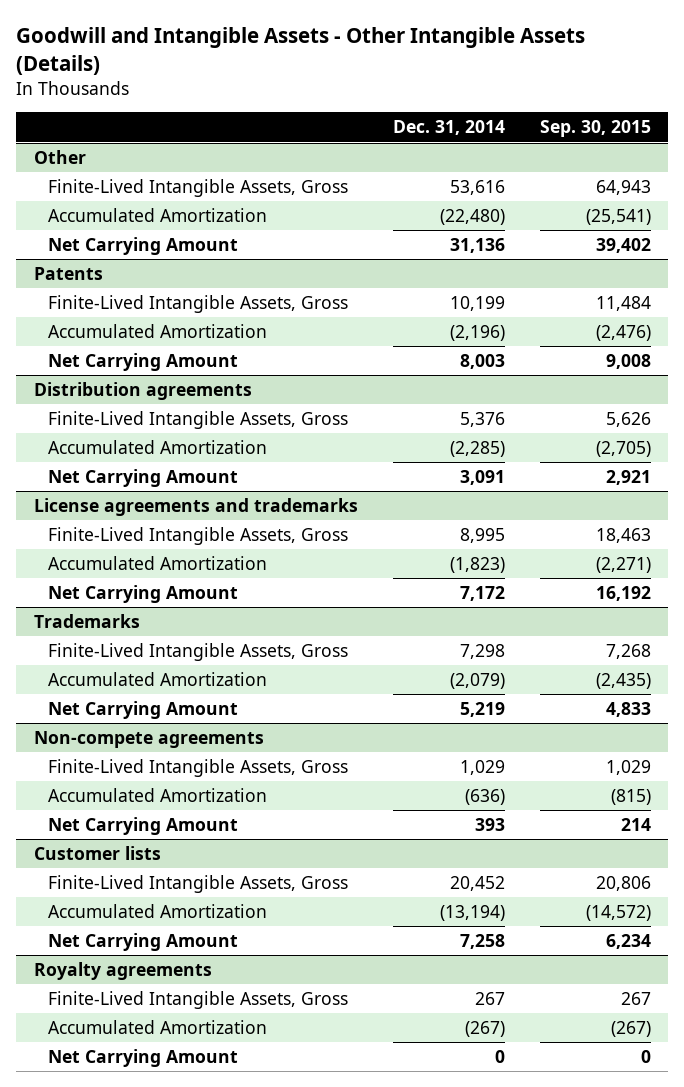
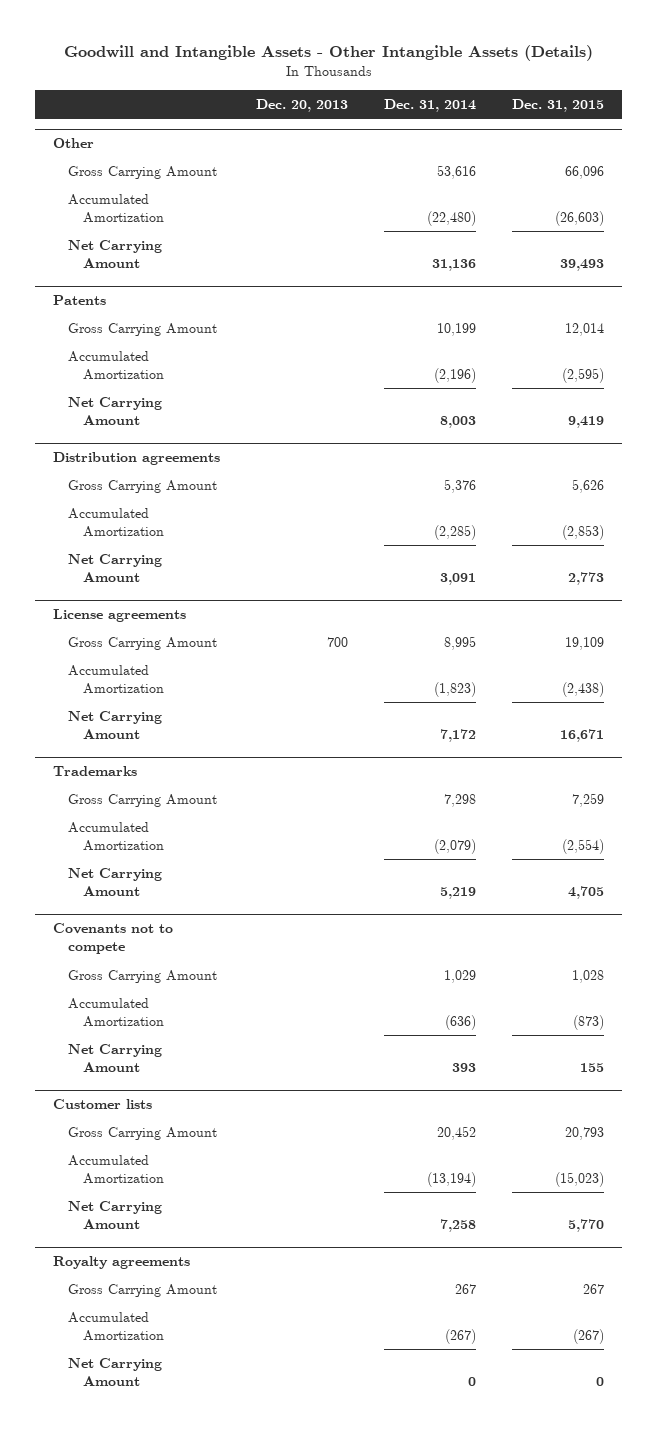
[539,120,651,138] Sep. 30, 2015 -> none
none -> [256,99,349,113] Dec. 20, 2013
none -> [511,99,604,113] Dec. 31, 2015
[48,179,349,198] Finite-Lived Intangible Assets, Gross -> [67,166,217,180] Gross Carrying Amount
[48,295,349,314] Finite-Lived Intangible Assets, Gross -> [67,323,217,337] Gross Carrying Amount
[48,411,349,430] Finite-Lived Intangible Assets, Gross -> [67,480,217,494] Gross Carrying Amount
[33,498,358,517] License agreements and trademarks -> [53,609,187,623] License agreements
[48,527,349,546] Finite-Lived Intangible Assets, Gross -> [67,637,217,651] Gross Carrying Amount
[48,643,349,662] Finite-Lived Intangible Assets, Gross -> [67,794,217,808] Gross Carrying Amount
[33,731,264,749] Non-compete agreements -> [53,923,174,955] Covenants not to compete
[48,759,349,778] Finite-Lived Intangible Assets, Gross -> [67,970,217,984] Gross Carrying Amount
[48,875,349,894] Finite-Lived Intangible Assets, Gross -> [67,1127,217,1141] Gross Carrying Amount
[48,991,349,1010] Finite-Lived Intangible Assets, Gross -> [67,1284,217,1298] Gross Carrying Amount

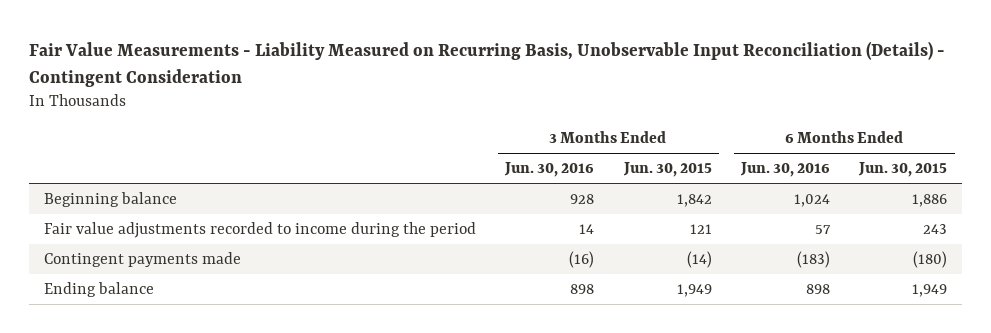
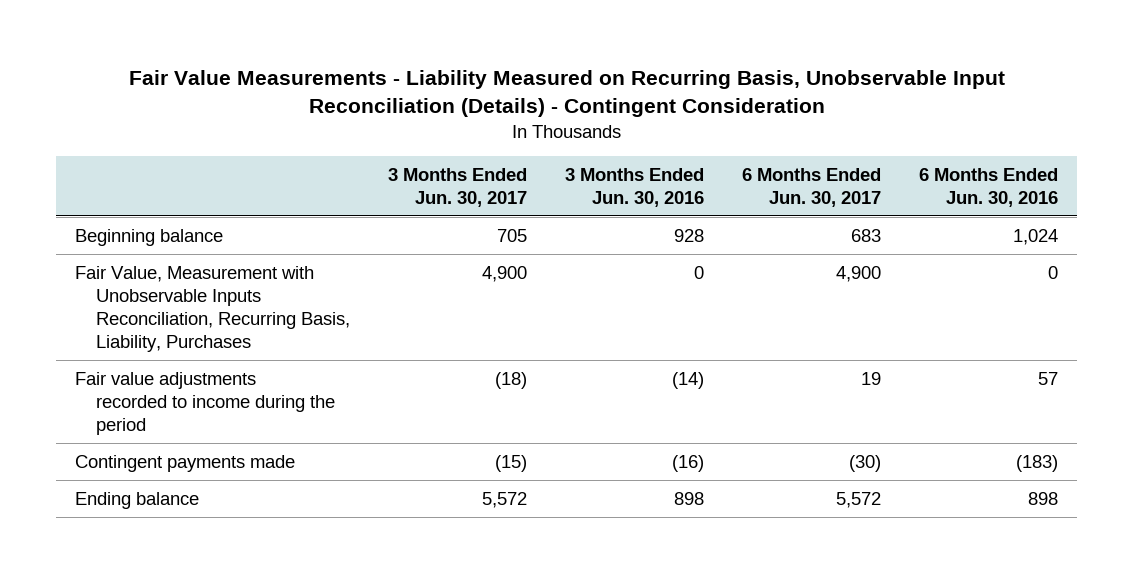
[622,162,712,178] Jun. 30, 2015 -> none
[858,162,948,178] Jun. 30, 2015 -> none
none -> [387,167,527,207] 3 Months Ended Jun. 30, 2017
none -> [741,167,881,207] 6 Months Ended Jun. 30, 2017
none -> [75,265,350,352] Fair Value, Measurement with Unobservable Inputs Reconciliation, Recurring Basis, Liability, Purchases
[579,223,595,234] 14 -> [671,371,704,389] (14)

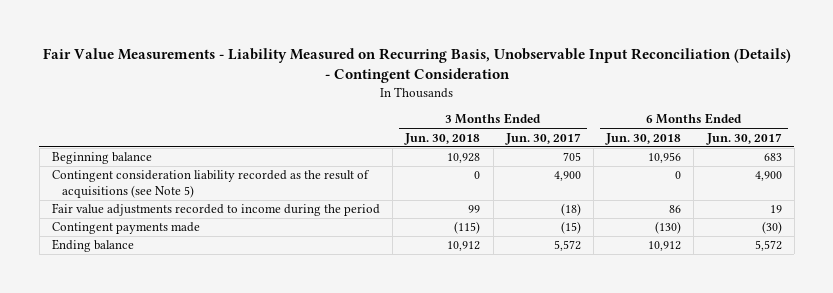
[564,167,704,207] 3 Months Ended Jun. 30, 2016 -> none
[918,167,1058,207] 6 Months Ended Jun. 30, 2016 -> none
none -> [404,132,481,145] Jun. 30, 2018
none -> [605,132,682,145] Jun. 30, 2018
[75,265,350,352] Fair Value, Measurement with Unobservable Inputs Reconciliation, Recurring Basis, Liability, Purchases -> [51,170,370,198] Contingent consideration liability recorded as the result of acquisitions (see Note 5)

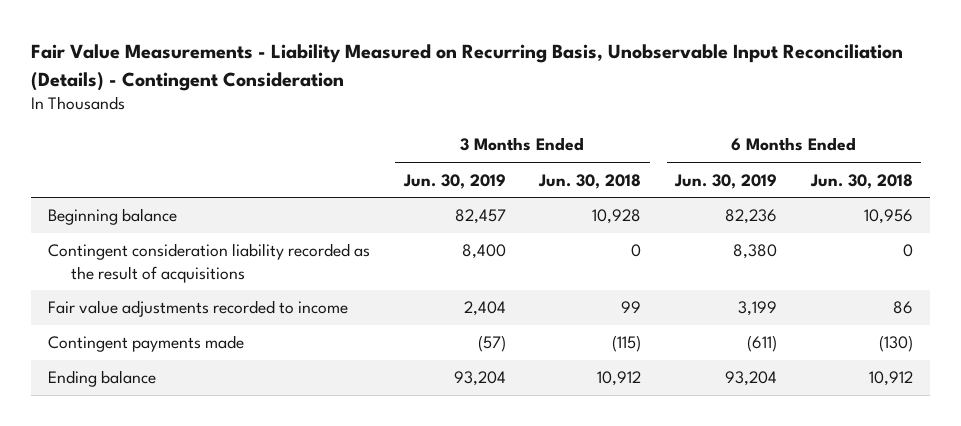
[504,132,581,145] Jun. 30, 2017 -> none
[705,132,782,145] Jun. 30, 2017 -> none
none -> [402,173,506,189] Jun. 30, 2019
none -> [674,173,778,189] Jun. 30, 2019
[51,170,370,198] Contingent consideration liability recorded as the result of acquisitions (see Note 5) -> [47,243,370,283] Contingent consideration liability recorded as the result of acquisitions
[51,203,380,217] Fair value adjustments recorded to income during the period -> [47,300,348,318] Fair value adjustments recorded to income

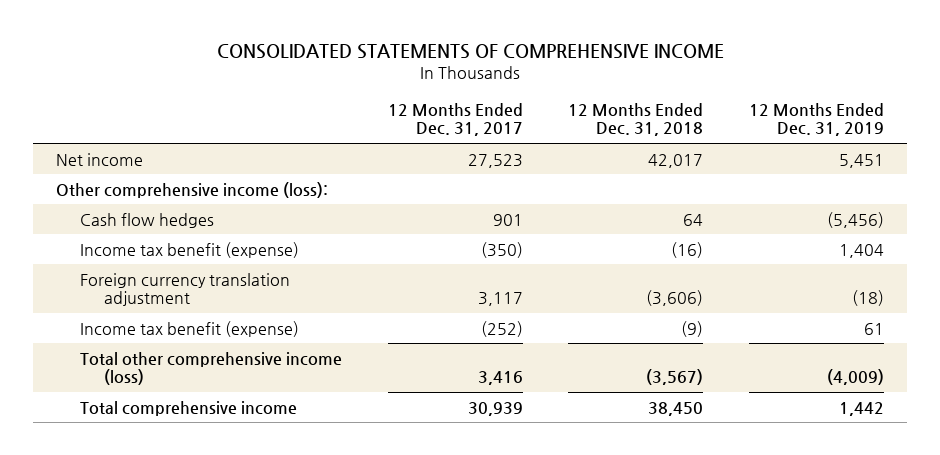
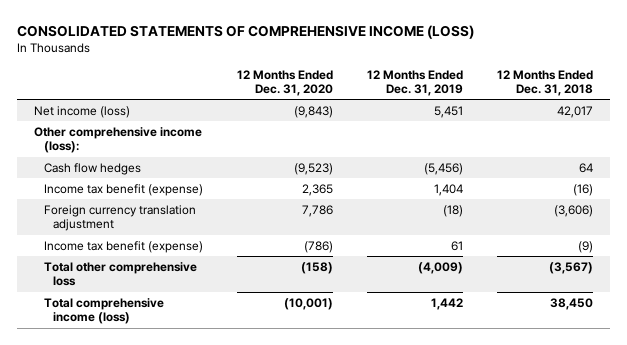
[216,44,724,60] CONSOLIDATED STATEMENTS OF COMPREHENSIVE INCOME -> [16,24,474,39] CONSOLIDATED STATEMENTS OF COMPREHENSIVE INCOME (LOSS)
[387,102,523,137] 12 Months Ended Dec. 31, 2017 -> none
none -> [236,69,333,97] 12 Months Ended Dec. 31, 2020
[55,152,143,166] Net income -> [33,105,130,118] Net income (loss)
[79,351,342,386] Total other comprehensive income (loss) -> [43,261,197,287] Total other comprehensive loss
[79,400,297,416] Total comprehensive income -> [43,297,164,325] Total comprehensive income (loss)

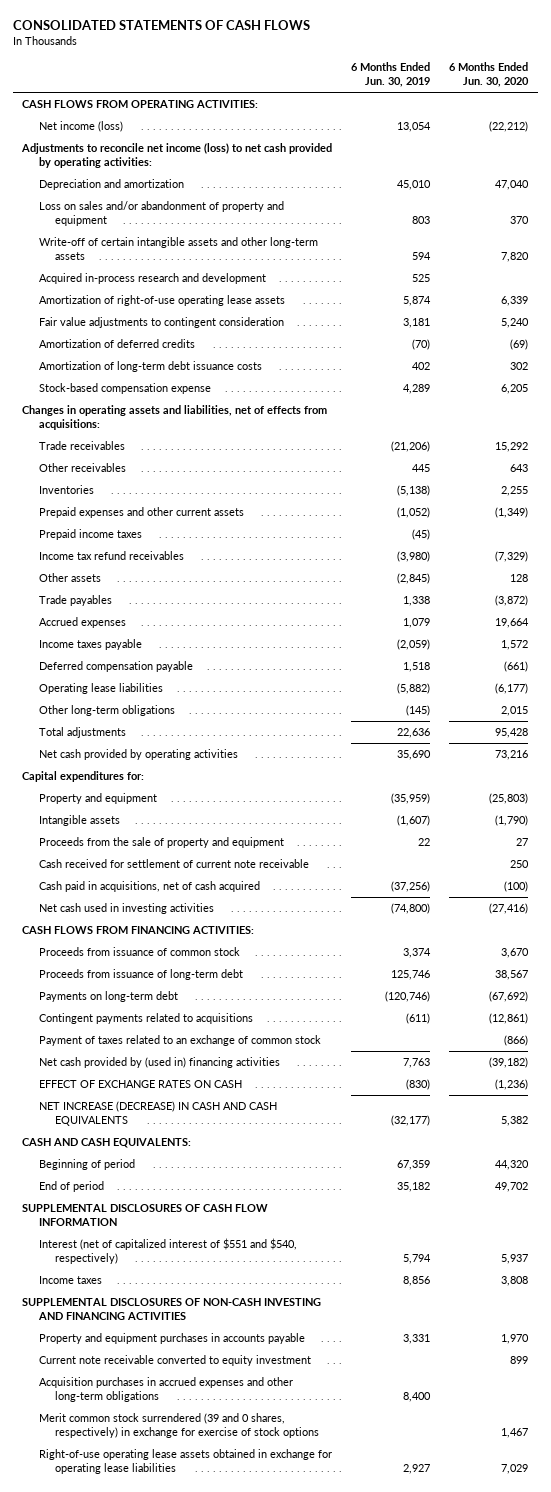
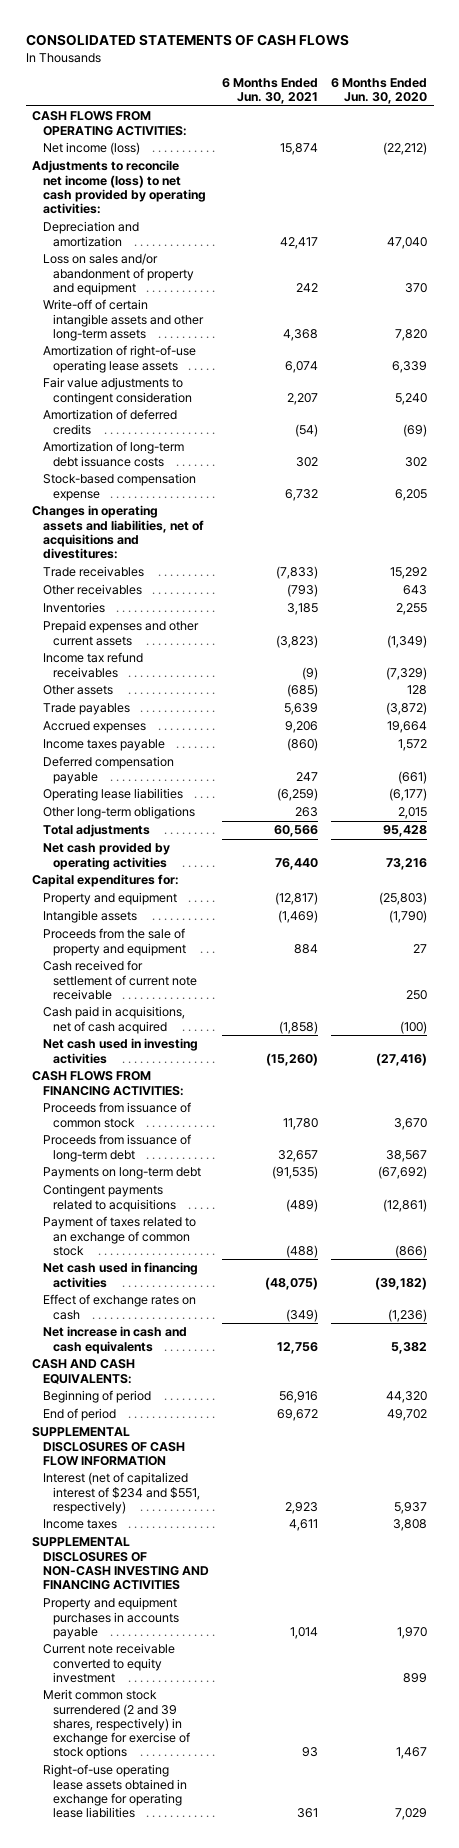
[351,62,431,88] 6 Months Ended Jun. 30, 2019 -> none
none -> [221,78,318,105] 6 Months Ended Jun. 30, 2021
[38,273,266,285] Acquired in-process research and development -> none
[22,405,328,431] Changes in operating assets and liabilities, net of effects from acquisitions: -> [32,505,204,559] Changes in operating assets and liabilities, net of acquisitions and divestitures:
[38,529,142,541] Prepaid income taxes -> none
[38,1057,280,1069] Net cash provided by (used in) financing activities -> [42,1262,198,1288] Net cash used in financing activities
[38,1080,242,1089] EFFECT OF EXCHANGE RATES ON CASH -> [42,1294,196,1320] Effect of exchange rates on cash
[38,1101,277,1127] NET INCREASE (DECREASE) IN CASH AND CASH EQUIVALENTS -> [42,1326,187,1354] Net increase in cash and cash equivalents
[38,1238,297,1265] Interest (net of capitalized interest of $551 and $540, respectively) -> [42,1472,200,1514] Interest (net of capitalized interest of $234 and $551, respectively)
[38,1377,293,1403] Acquisition purchases in accrued expenses and other long-term obligations -> none
[38,1413,320,1439] Merit common stock surrendered (39 and 0 shares, respectively) in exchange for exercise of stock options -> [42,1689,190,1760] Merit common stock surrendered (2 and 39 shares, respectively) in exchange for exercise of stock options

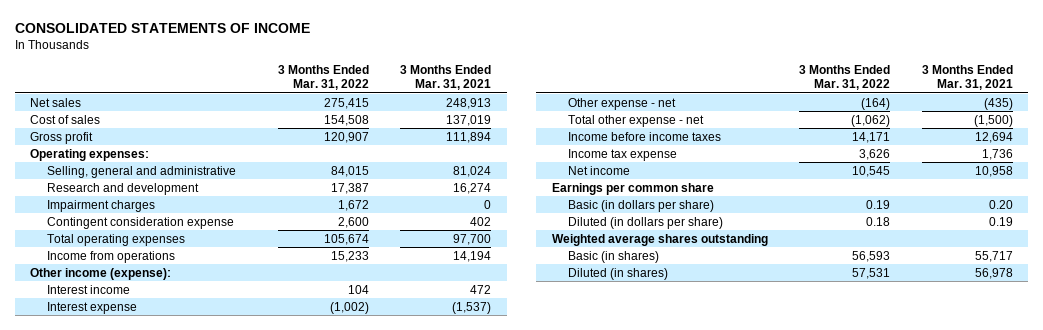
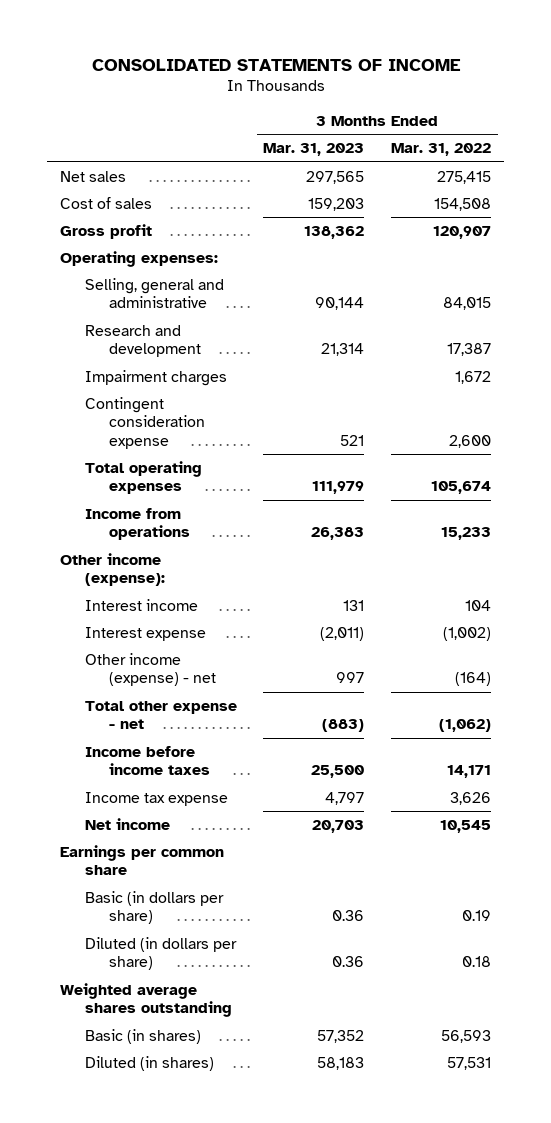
[399,65,491,91] 3 Months Ended Mar. 31, 2021 -> none
none -> [263,143,365,157] Mar. 31, 2023
[568,97,677,110] Other expense - net -> [84,652,216,687] Other income (expense) - net

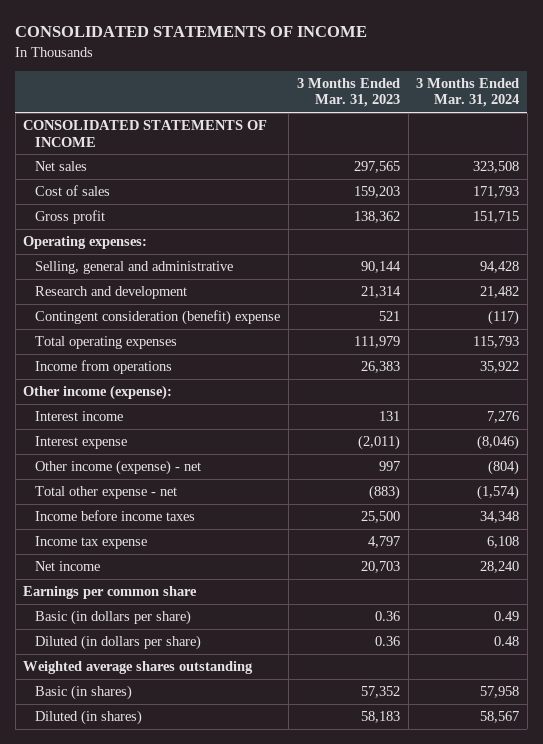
[391,143,492,157] Mar. 31, 2022 -> none
none -> [416,78,520,108] 3 Months Ended Mar. 31, 2024
none -> [23,120,268,147] CONSOLIDATED STATEMENTS OF INCOME
[84,369,227,386] Impairment charges -> none
[84,396,205,449] Contingent consideration expense -> [35,310,281,326] Contingent consideration (benefit) expense

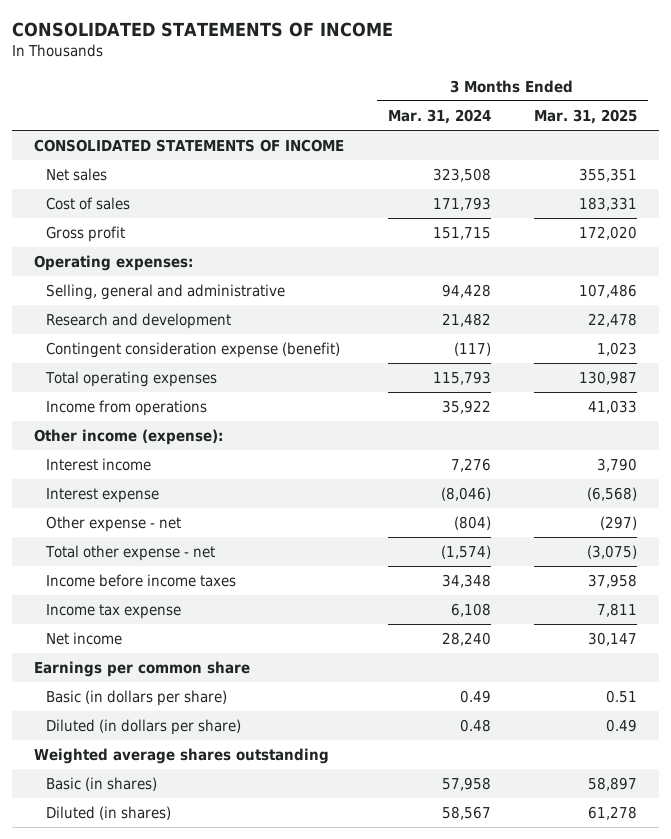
[296,78,400,108] 3 Months Ended Mar. 31, 2023 -> none
none -> [534,109,638,125] Mar. 31, 2025
[35,310,281,326] Contingent consideration (benefit) expense -> [45,342,340,359] Contingent consideration expense (benefit)
[35,460,202,476] Other income (expense) - net -> [45,516,181,533] Other expense - net

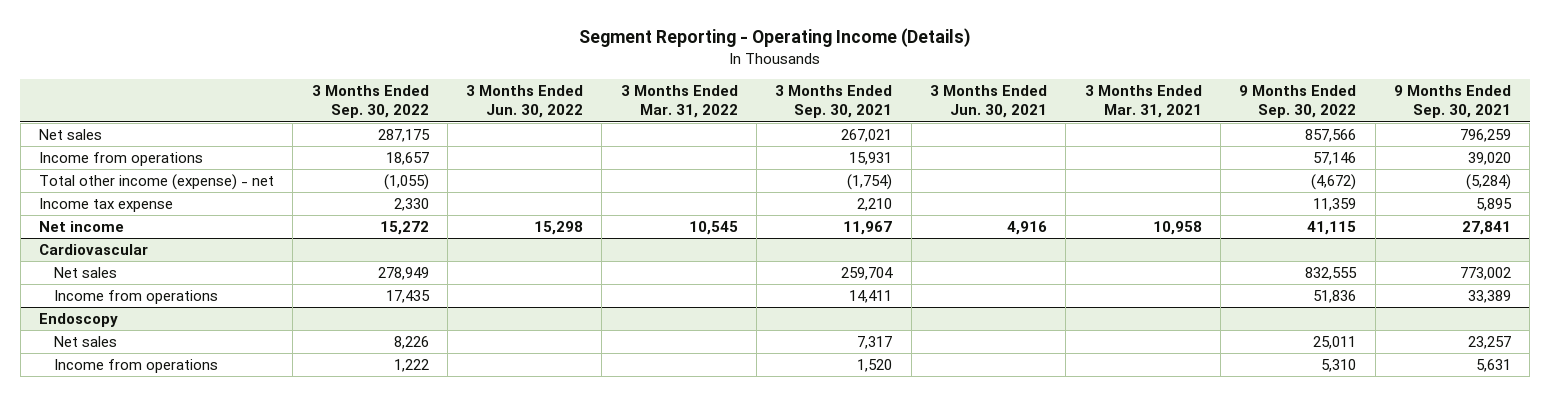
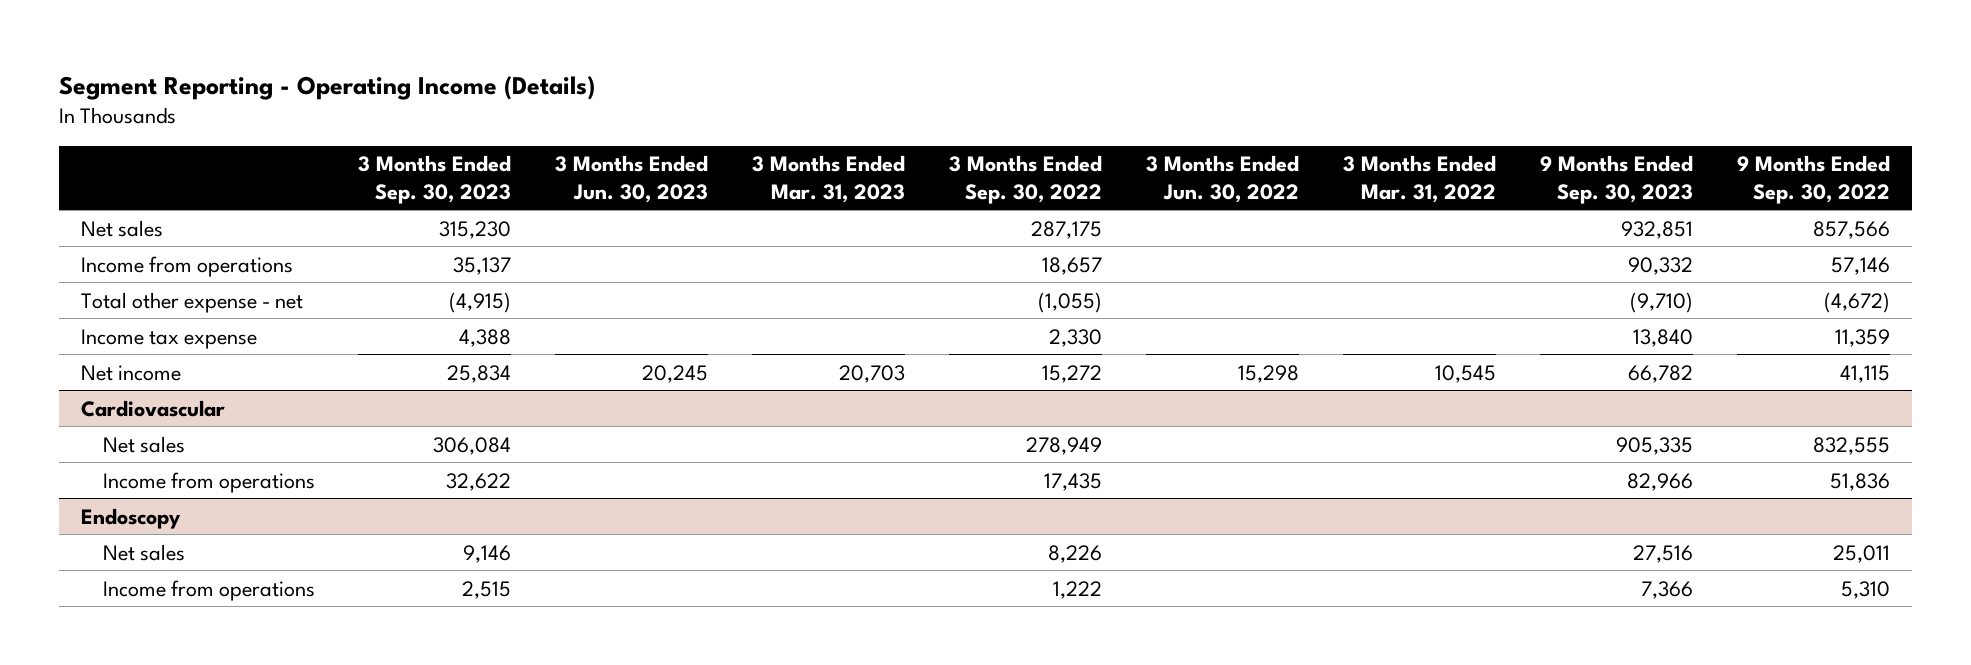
[775,85,893,119] 3 Months Ended Sep. 30, 2021 -> none
[930,85,1048,119] 3 Months Ended Jun. 30, 2021 -> none
[1084,85,1202,119] 3 Months Ended Mar. 31, 2021 -> none
[1394,85,1512,119] 9 Months Ended Sep. 30, 2021 -> none
none -> [358,155,512,204] 3 Months Ended Sep. 30, 2023
none -> [555,155,709,203] 3 Months Ended Jun. 30, 2023
none -> [752,155,906,203] 3 Months Ended Mar. 31, 2023
none -> [1539,155,1693,204] 9 Months Ended Sep. 30, 2023
[38,174,274,191] Total other income (expense) - net -> [81,291,304,313] Total other expense - net

